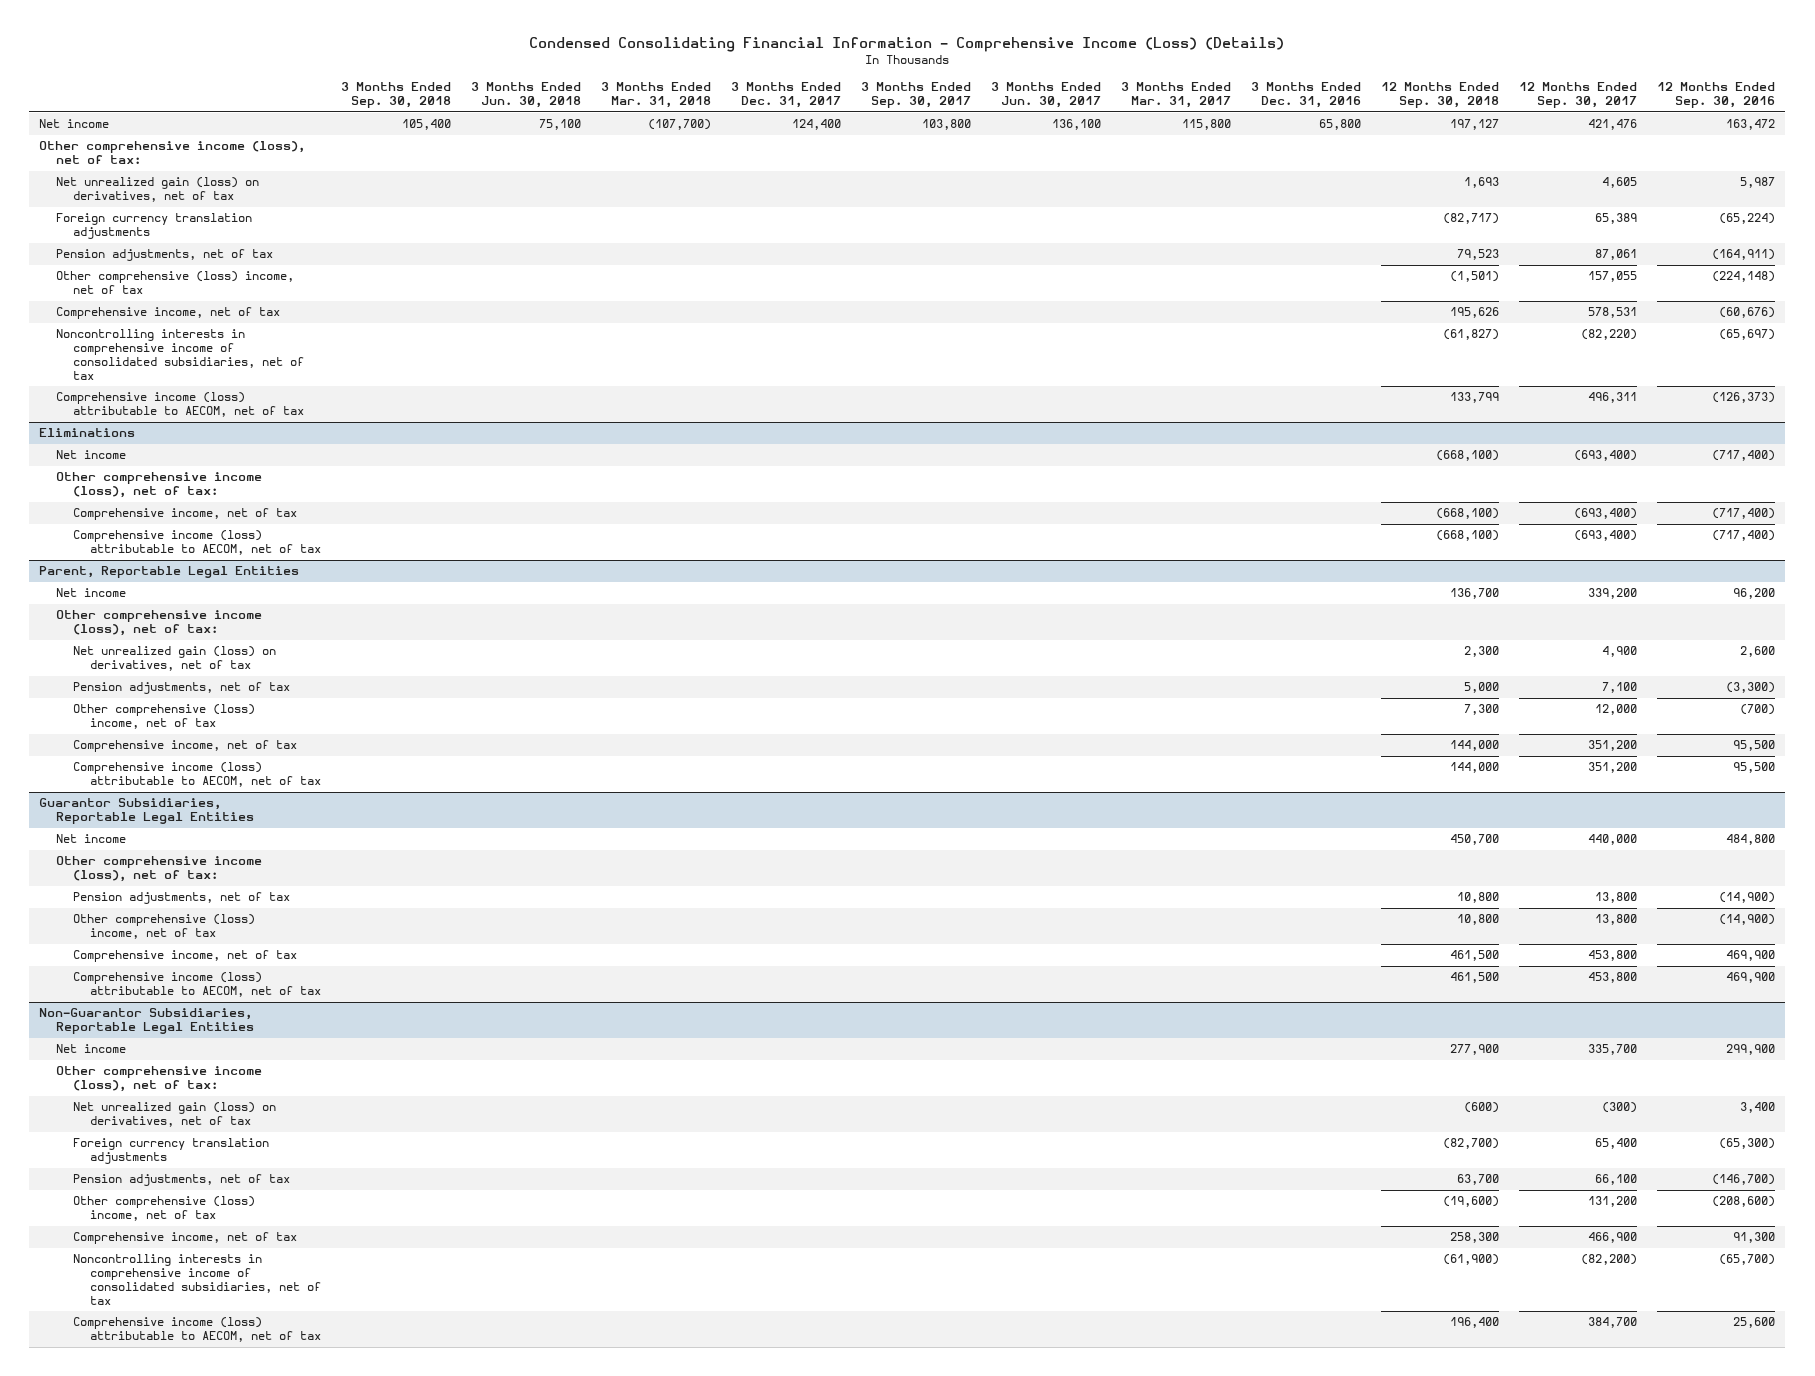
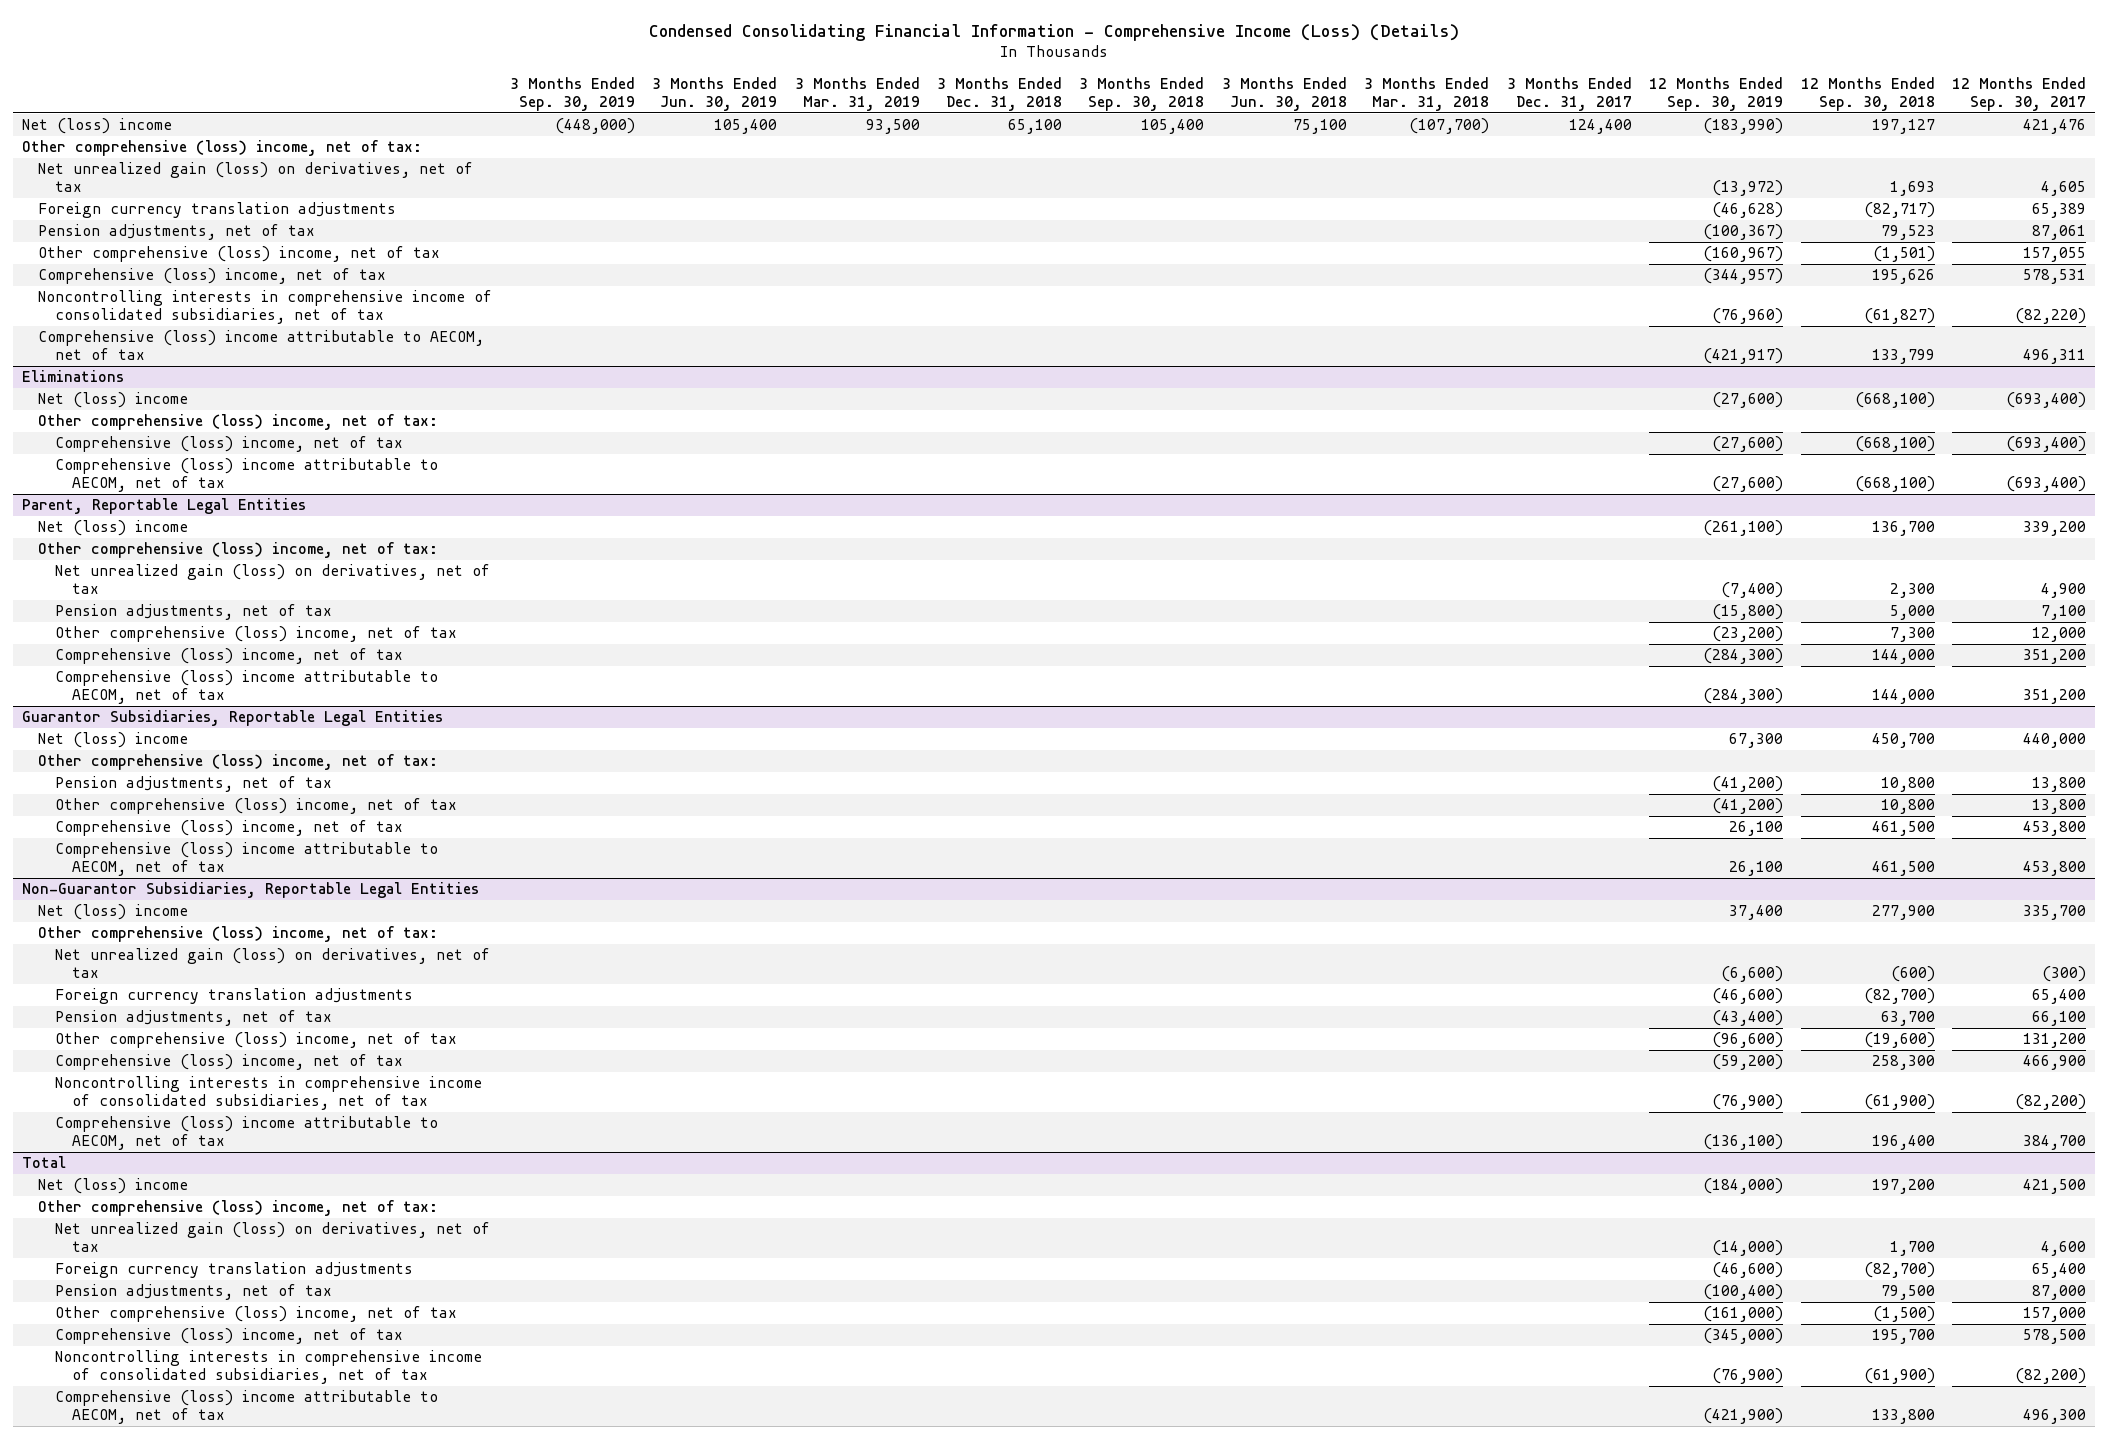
[861,82,972,109] 3 Months Ended Sep. 30, 2017 -> none
[991,82,1102,109] 3 Months Ended Jun. 30, 2017 -> none
[1121,82,1232,109] 3 Months Ended Mar. 31, 2017 -> none
[1251,82,1362,109] 3 Months Ended Dec. 31, 2016 -> none
[1657,82,1776,109] 12 Months Ended Sep. 30, 2016 -> none
none -> [509,77,635,112] 3 Months Ended Sep. 30, 2019
none -> [652,77,778,112] 3 Months Ended Jun. 30, 2019
none -> [794,77,920,112] 3 Months Ended Mar. 31, 2019
none -> [937,77,1063,112] 3 Months Ended Dec. 31, 2018
none -> [1649,77,1784,112] 12 Months Ended Sep. 30, 2019
[39,119,110,129] Net income -> [21,118,172,135] Net (loss) income
[39,141,306,165] Other comprehensive income (loss), net of tax: -> [21,140,422,157] Other comprehensive (loss) income, net of tax:
[56,307,281,320] Comprehensive income, net of tax -> [38,268,387,285] Comprehensive (loss) income, net of tax
[56,392,305,418] Comprehensive income (loss) attributable to AECOM, net of tax -> [38,330,485,361] Comprehensive (loss) income attributable to AECOM, net of tax
[56,450,127,460] Net income -> [38,392,189,409] Net (loss) income
[56,472,263,499] Other comprehensive income (loss), net of tax: -> [38,414,439,431] Other comprehensive (loss) income, net of tax:
[73,508,298,521] Comprehensive income, net of tax -> [54,436,403,453] Comprehensive (loss) income, net of tax
[73,530,322,556] Comprehensive income (loss) attributable to AECOM, net of tax -> [54,458,438,493] Comprehensive (loss) income attributable to AECOM, net of tax
[56,588,127,598] Net income -> [38,520,189,537] Net (loss) income
[56,610,263,637] Other comprehensive income (loss), net of tax: -> [38,542,439,559] Other comprehensive (loss) income, net of tax:
[73,740,298,753] Comprehensive income, net of tax -> [54,648,403,665] Comprehensive (loss) income, net of tax
[73,762,322,788] Comprehensive income (loss) attributable to AECOM, net of tax -> [54,670,438,705] Comprehensive (loss) income attributable to AECOM, net of tax
[56,834,127,844] Net income -> [38,732,189,749] Net (loss) income
[56,856,263,883] Other comprehensive income (loss), net of tax: -> [38,754,439,771] Other comprehensive (loss) income, net of tax:
[73,950,298,963] Comprehensive income, net of tax -> [54,820,403,837] Comprehensive (loss) income, net of tax
[73,972,322,998] Comprehensive income (loss) attributable to AECOM, net of tax -> [54,842,438,877] Comprehensive (loss) income attributable to AECOM, net of tax
[56,1044,127,1054] Net income -> [38,904,189,921] Net (loss) income
[56,1066,263,1093] Other comprehensive income (loss), net of tax: -> [38,926,439,943] Other comprehensive (loss) income, net of tax:
[73,1232,298,1245] Comprehensive income, net of tax -> [54,1054,403,1071] Comprehensive (loss) income, net of tax
[73,1317,322,1343] Comprehensive income (loss) attributable to AECOM, net of tax -> [54,1116,438,1151] Comprehensive (loss) income attributable to AECOM, net of tax
none -> [21,1156,66,1169] Total
none -> [38,1178,189,1195] Net (loss) income
none -> [38,1200,439,1217] Other comprehensive (loss) income, net of tax:
none -> [54,1222,490,1253] Net unrealized gain (loss) on derivatives, net of tax
none -> [54,1262,413,1279] Foreign currency translation adjustments
none -> [54,1284,332,1301] Pension adjustments, net of tax
none -> [54,1306,457,1323] Other comprehensive (loss) income, net of tax
none -> [54,1328,403,1345] Comprehensive (loss) income, net of tax
none -> [54,1350,482,1385] Noncontrolling interests in comprehensive income of consolidated subsidiaries, net of tax
none -> [54,1390,438,1425] Comprehensive (loss) income attributable to AECOM, net of tax

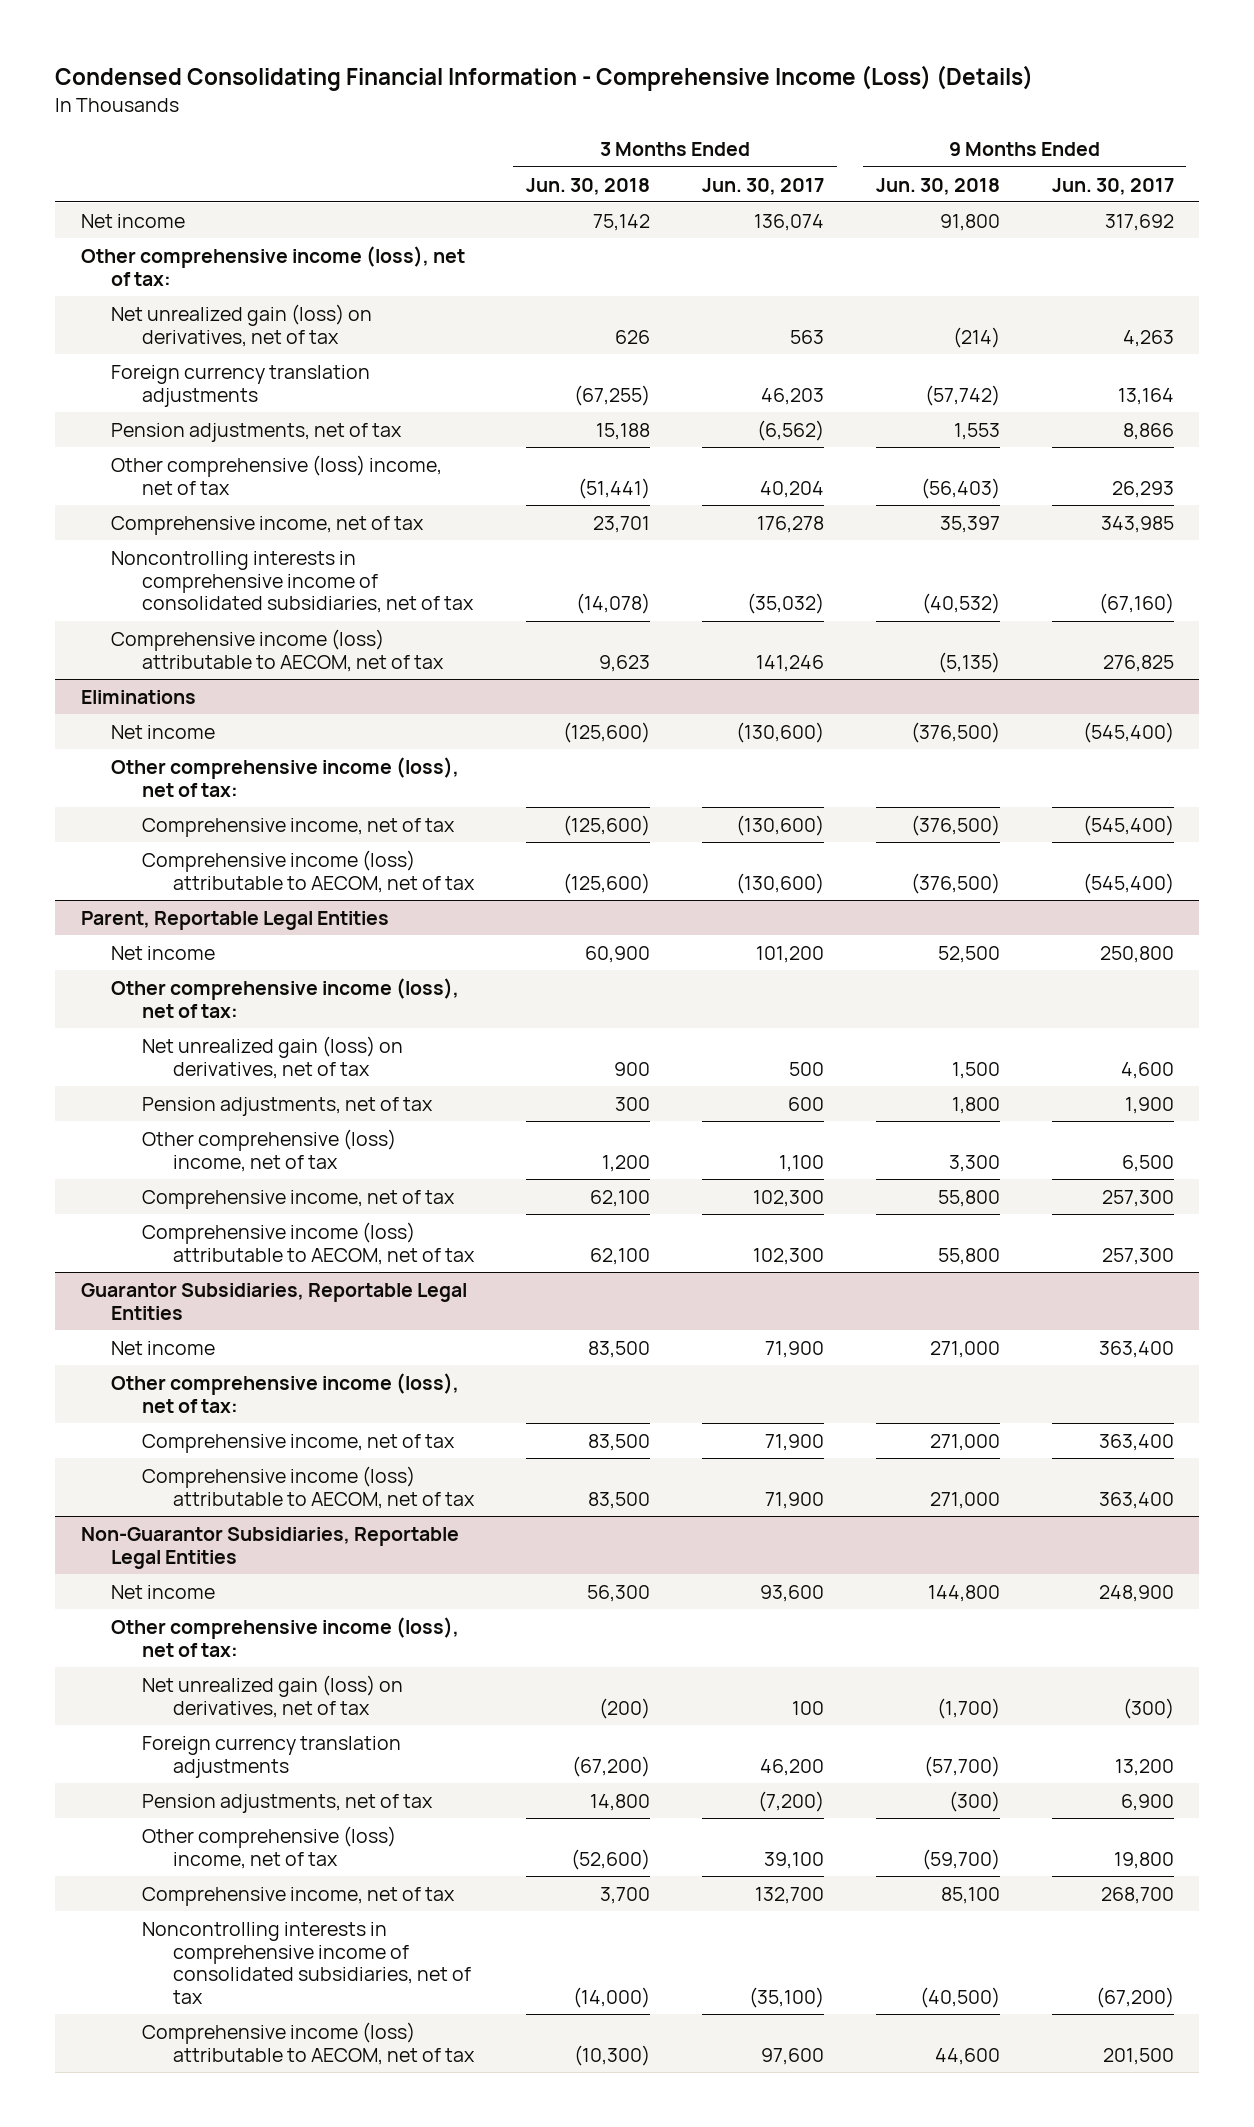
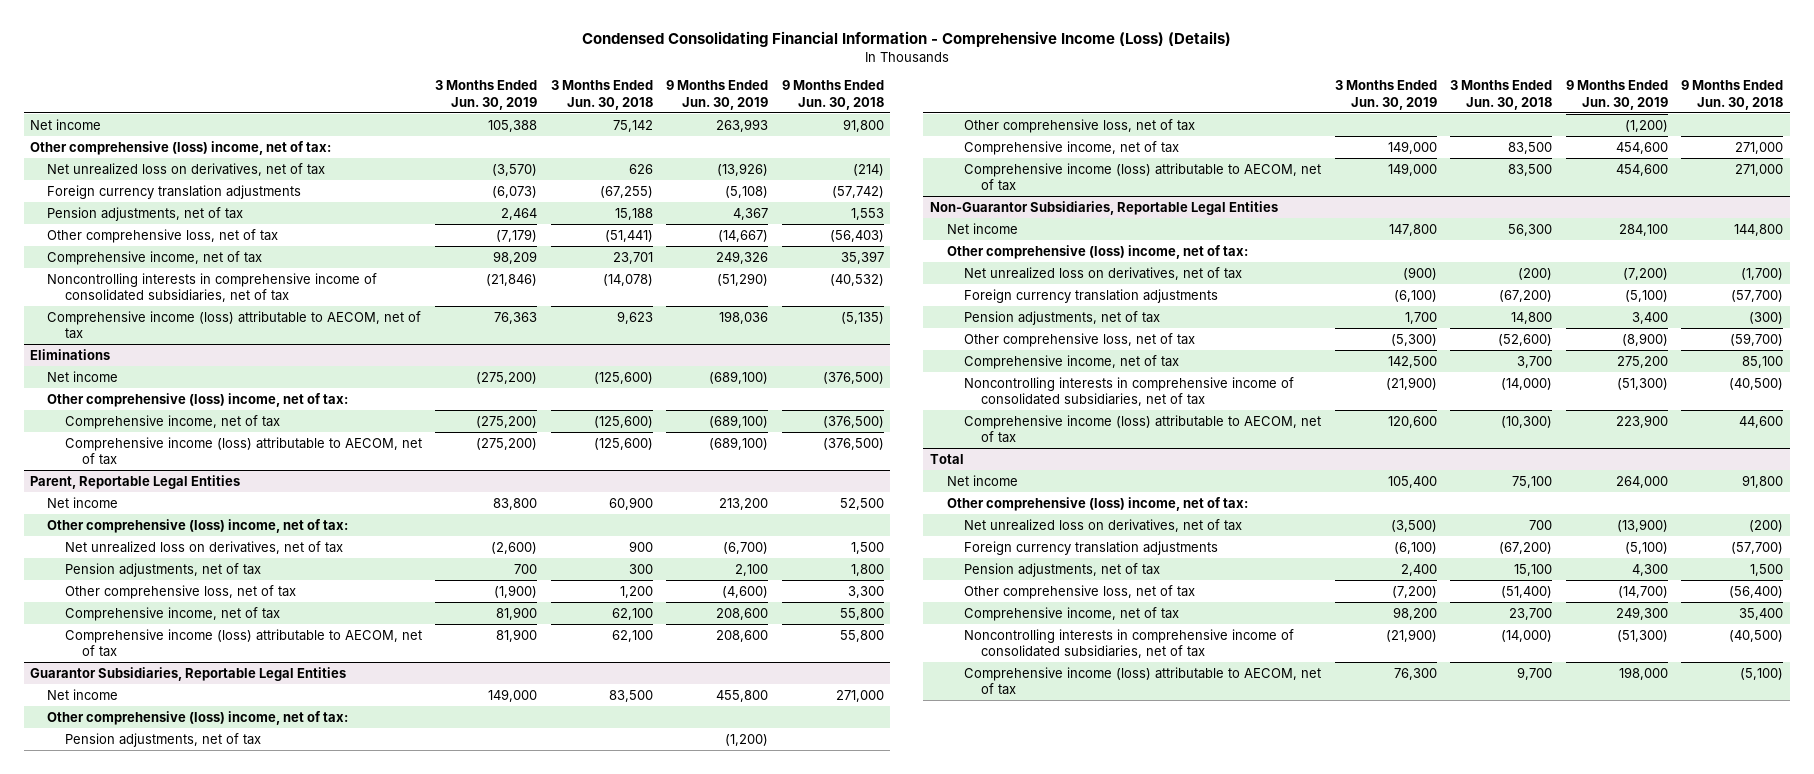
[701,177,824,195] Jun. 30, 2017 -> none
[1051,177,1174,195] Jun. 30, 2017 -> none
none -> [435,80,538,110] 3 Months Ended Jun. 30, 2019
none -> [666,80,769,110] 9 Months Ended Jun. 30, 2019
[80,245,465,286] Other comprehensive income (loss), net of tax: -> [30,140,332,155] Other comprehensive (loss) income, net of tax:
[111,303,373,347] Net unrealized gain (loss) on derivatives, net of tax -> [47,162,326,176] Net unrealized loss on derivatives, net of tax
[111,454,443,495] Other comprehensive (loss) income, net of tax -> [47,228,279,243] Other comprehensive loss, net of tax
[111,756,460,797] Other comprehensive income (loss), net of tax: -> [47,392,349,407] Other comprehensive (loss) income, net of tax:
[111,977,460,1018] Other comprehensive income (loss), net of tax: -> [47,518,349,533] Other comprehensive (loss) income, net of tax:
[142,1035,404,1079] Net unrealized gain (loss) on derivatives, net of tax -> [64,540,343,554] Net unrealized loss on derivatives, net of tax
[142,1128,397,1172] Other comprehensive (loss) income, net of tax -> [64,584,296,599] Other comprehensive loss, net of tax
[111,1372,460,1413] Other comprehensive income (loss), net of tax: -> [47,710,349,725] Other comprehensive (loss) income, net of tax:
none -> [64,732,261,747] Pension adjustments, net of tax
none -> [964,118,1196,133] Other comprehensive loss, net of tax
[111,1616,460,1657] Other comprehensive income (loss), net of tax: -> [947,244,1249,259] Other comprehensive (loss) income, net of tax:
[142,1674,404,1718] Net unrealized gain (loss) on derivatives, net of tax -> [964,266,1243,280] Net unrealized loss on derivatives, net of tax
[142,1825,397,1869] Other comprehensive (loss) income, net of tax -> [964,332,1196,347] Other comprehensive loss, net of tax
none -> [929,453,964,464] Total
none -> [947,474,1019,486] Net income
none -> [947,496,1249,511] Other comprehensive (loss) income, net of tax:
none -> [964,518,1243,532] Net unrealized loss on derivatives, net of tax
none -> [964,540,1219,555] Foreign currency translation adjustments
none -> [964,562,1161,577] Pension adjustments, net of tax
none -> [964,584,1196,599] Other comprehensive loss, net of tax
none -> [964,606,1180,621] Comprehensive income, net of tax
none -> [964,628,1295,658] Noncontrolling interests in comprehensive income of consolidated subsidiaries, net of tax
none -> [964,666,1322,695] Comprehensive income (loss) attributable to AECOM, net of tax

